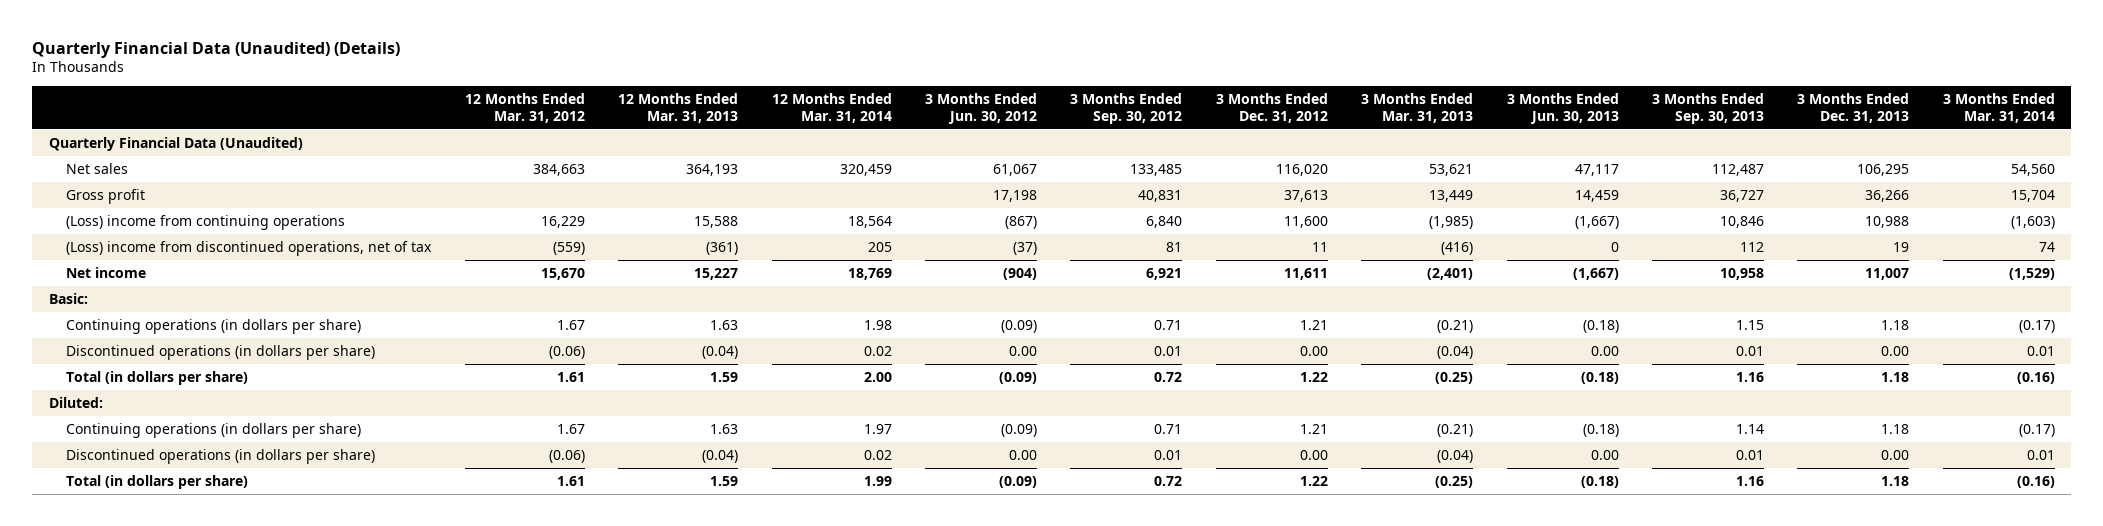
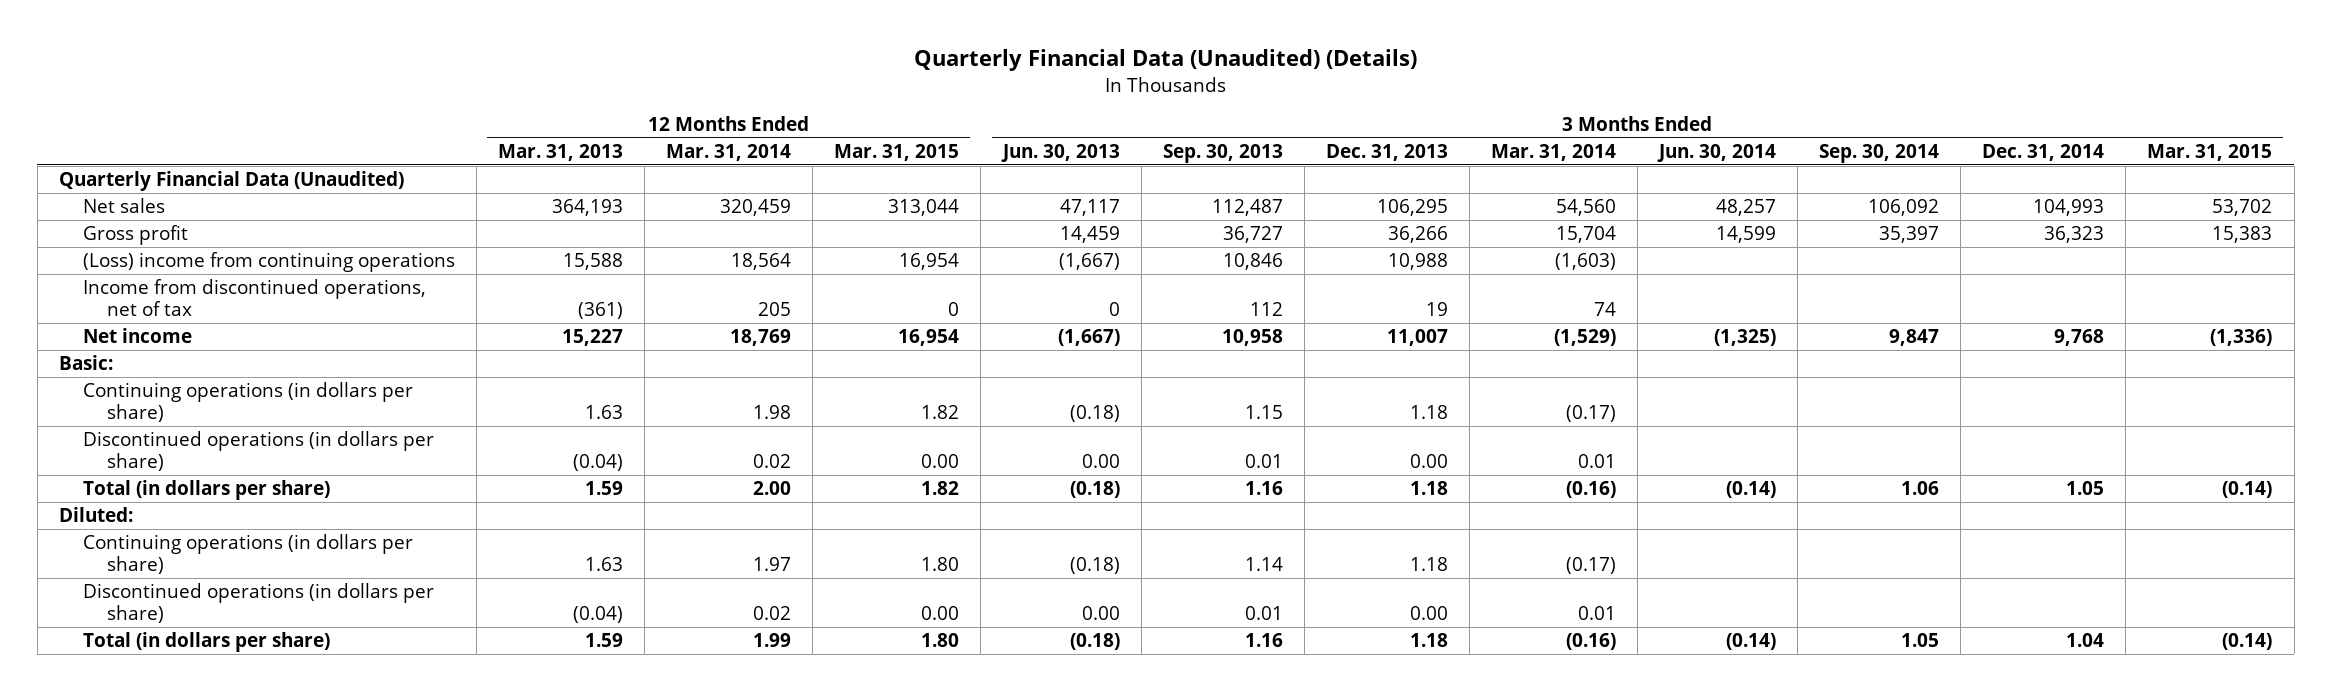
[464,93,585,123] 12 Months Ended Mar. 31, 2012 -> none
[925,93,1038,124] 3 Months Ended Jun. 30, 2012 -> none
[1070,93,1183,124] 3 Months Ended Sep. 30, 2012 -> none
[1215,93,1328,123] 3 Months Ended Dec. 31, 2012 -> none
[1361,93,1474,123] 3 Months Ended Mar. 31, 2013 -> none
none -> [834,143,960,161] Mar. 31, 2015
none -> [1657,143,1777,162] Jun. 30, 2014
none -> [1819,143,1940,163] Sep. 30, 2014
none -> [1982,143,2105,161] Dec. 31, 2014
none -> [2147,143,2273,161] Mar. 31, 2015
[66,241,433,257] (Loss) income from discontinued operations, net of tax -> [83,279,427,317] Income from discontinued operations, net of tax

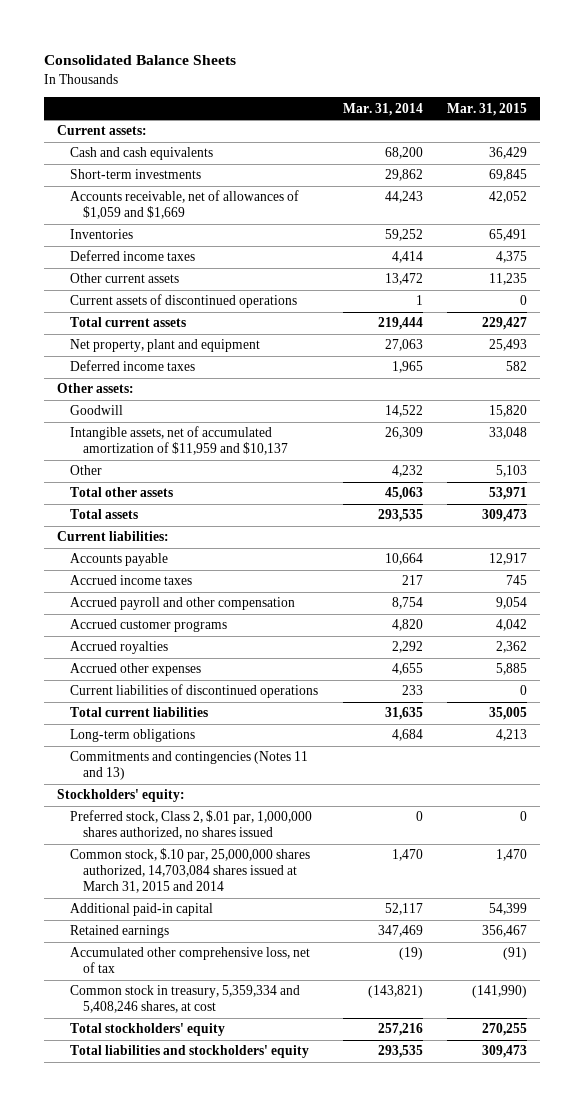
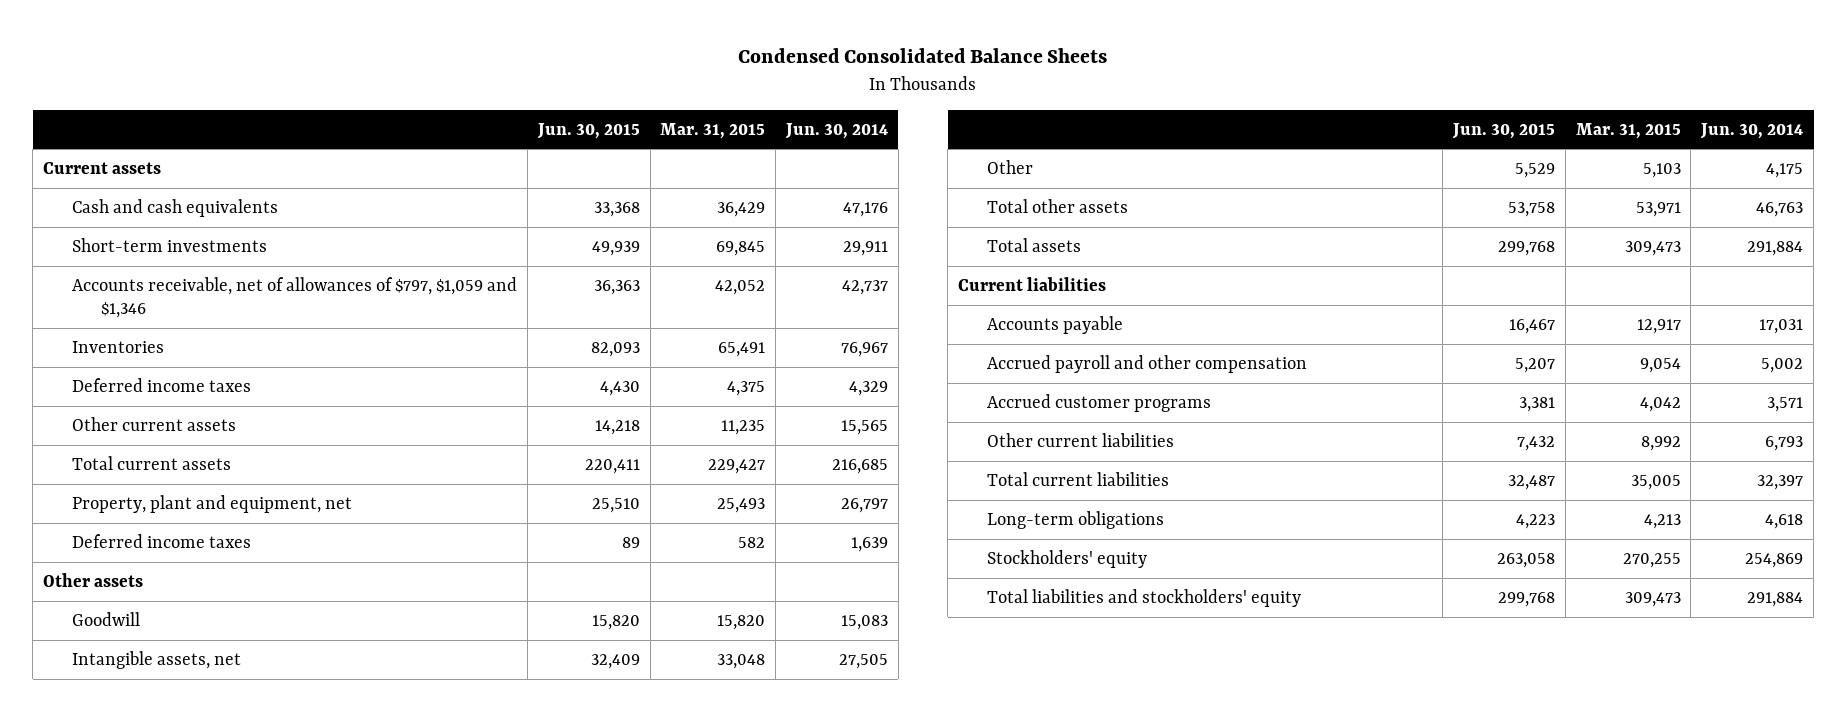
[44,55,237,66] Consolidated Balance Sheets -> [738,48,1108,64] Condensed Consolidated Balance Sheets
[342,102,423,116] Mar. 31, 2014 -> none
none -> [536,122,640,139] Jun. 30, 2015
none -> [785,122,889,139] Jun. 30, 2014
[56,125,147,136] Current assets: -> [42,162,161,175] Current assets
[69,190,299,220] Accounts receivable, net of allowances of $1,059 and $1,669 -> [72,277,518,319] Accounts receivable, net of allowances of $797, $1,059 and $1,346
[69,294,297,309] Current assets of discontinued operations -> none
[69,339,260,353] Net property, plant and equipment -> [72,495,353,514] Property, plant and equipment, net
[56,383,134,394] Other assets: -> [42,573,143,588] Other assets
[69,426,288,456] Intangible assets, net of accumulated amortization of $11,959 and $10,137 -> [72,651,242,670] Intangible assets, net
[56,531,169,542] Current liabilities: -> [958,277,1107,292] Current liabilities
[69,575,192,586] Accrued income taxes -> none
[69,641,168,655] Accrued royalties -> none
[69,663,201,677] Accrued other expenses -> none
[69,684,318,699] Current liabilities of discontinued operations -> none
none -> [987,433,1175,448] Other current liabilities
[69,751,308,781] Commitments and contingencies (Notes 11 and 13) -> none
[56,789,185,803] Stockholders' equity: -> none
[69,810,312,840] Preferred stock, Class 2, $.01 par, 1,000,000 shares authorized, no shares issued -> none
[69,848,310,893] Common stock, $.10 par, 25,000,000 shares authorized, 14,703,084 shares issued at March 31, 2015 and 2014 -> none
[69,903,213,917] Additional paid-in capital -> none
[69,925,169,939] Retained earnings -> none
[69,947,310,974] Accumulated other comprehensive loss, net of tax -> none
[69,985,300,1014] Common stock in treasury, 5,359,334 and 5,408,246 shares, at cost -> none
[69,1023,225,1037] Total stockholders' equity -> [987,550,1148,569] Stockholders' equity

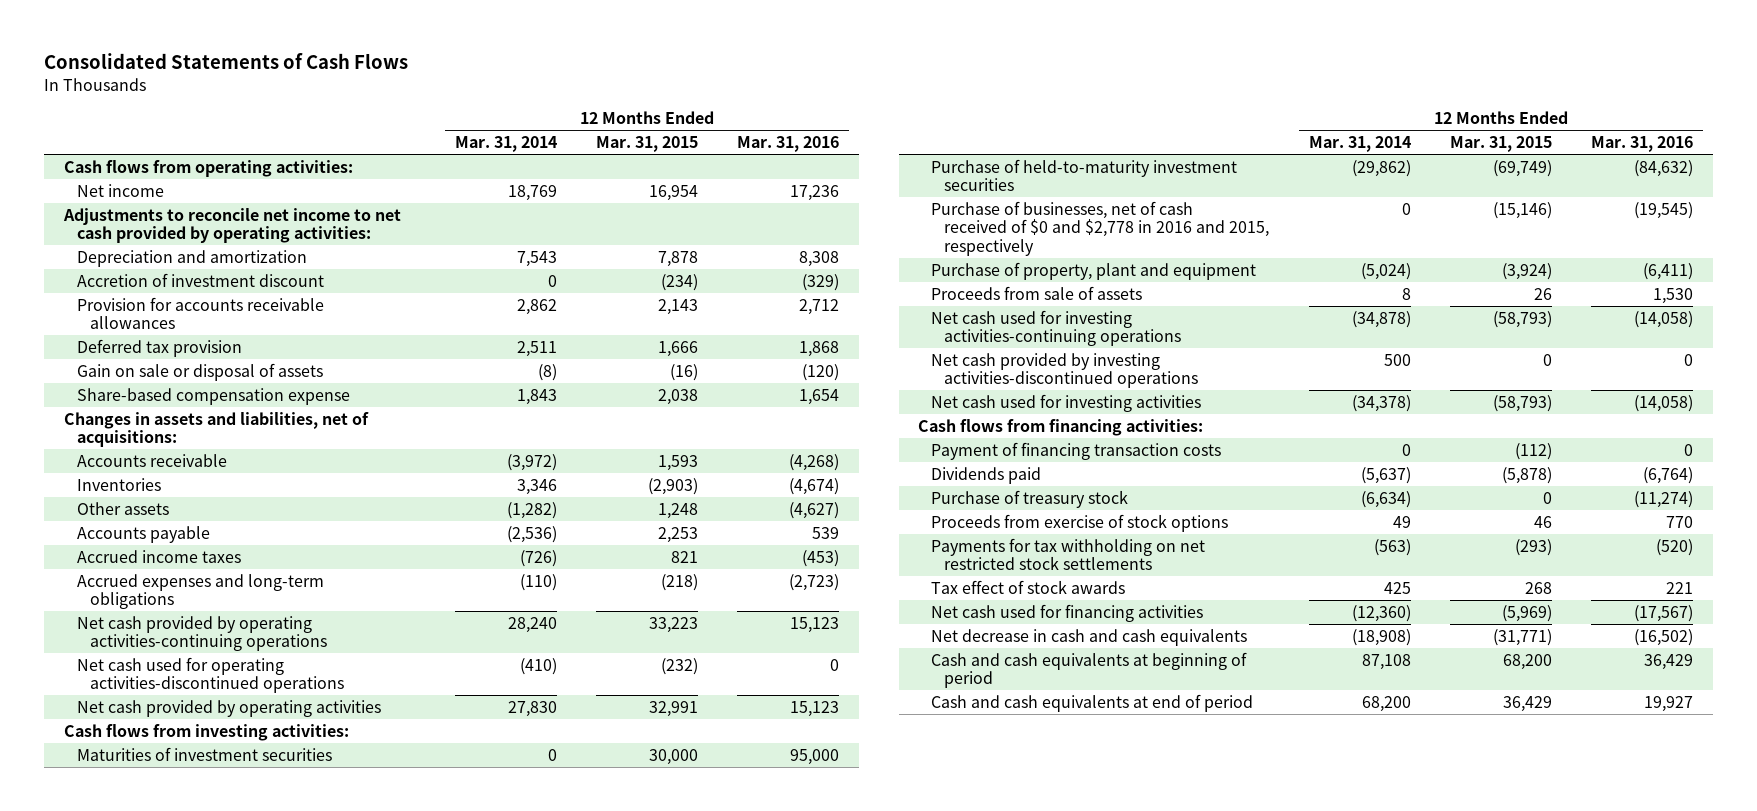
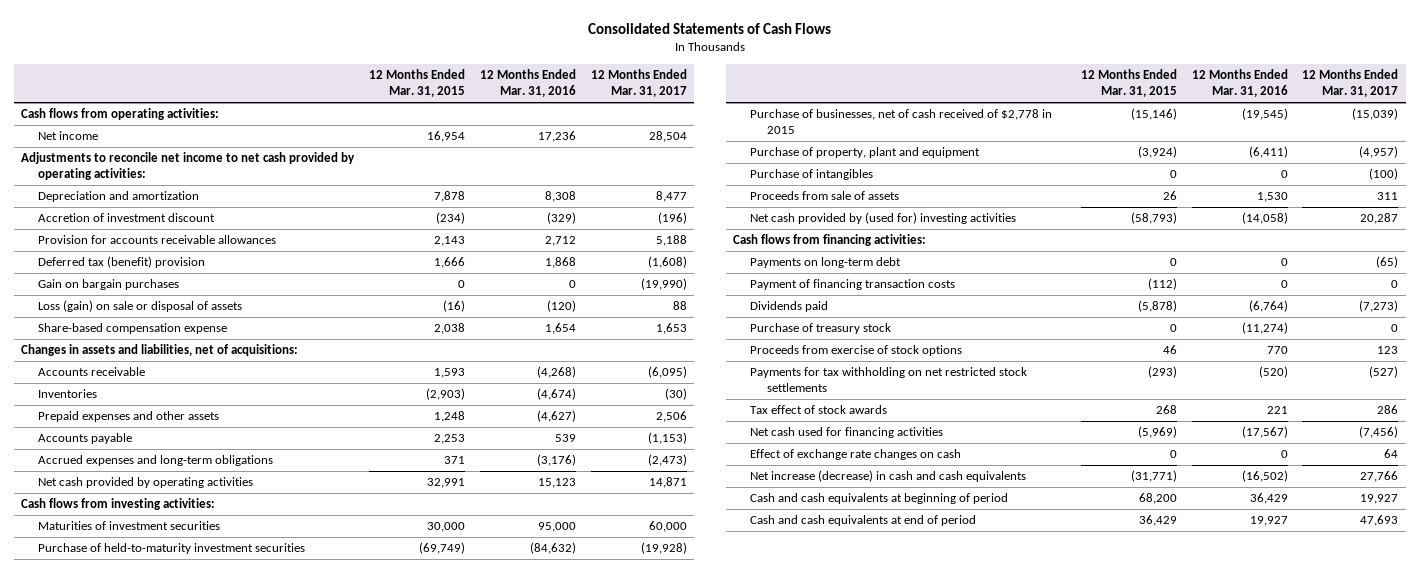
[454,136,557,153] Mar. 31, 2014 -> none
none -> [590,69,687,98] 12 Months Ended Mar. 31, 2017
[77,338,243,357] Deferred tax provision -> [38,256,206,269] Deferred tax (benefit) provision
none -> [38,279,180,291] Gain on bargain purchases
[77,362,324,381] Gain on sale or disposal of assets -> [38,300,243,313] Loss (gain) on sale or disposal of assets
[77,501,170,515] Other assets -> [38,411,220,423] Prepaid expenses and other assets
[77,549,242,563] Accrued income taxes -> none
[77,615,328,652] Net cash provided by operating activities-continuing operations -> none
[77,656,345,694] Net cash used for operating activities-discontinued operations -> none
[660,573,698,591] (218) -> [444,456,466,465] 371
[789,573,840,591] (2,723) -> [536,454,576,467] (3,176)
[931,200,1270,256] Purchase of businesses, net of cash received of $0 and $2,778 in 2016 and 2015, respectively -> [750,109,1053,135] Purchase of businesses, net of cash received of $2,778 in 2015
none -> [750,169,874,181] Purchase of intangibles
[931,309,1182,347] Net cash used for investing activities-continuing operations -> none
[931,352,1199,389] Net cash provided by investing activities-discontinued operations -> none
[931,393,1202,412] Net cash used for investing activities -> [750,212,1017,225] Net cash provided by (used for) investing activities
none -> [750,257,902,269] Payments on long-term debt
none -> [750,449,962,461] Effect of exchange rate changes on cash
[931,628,1248,646] Net decrease in cash and cash equivalents -> [750,470,1027,483] Net increase (decrease) in cash and cash equivalents

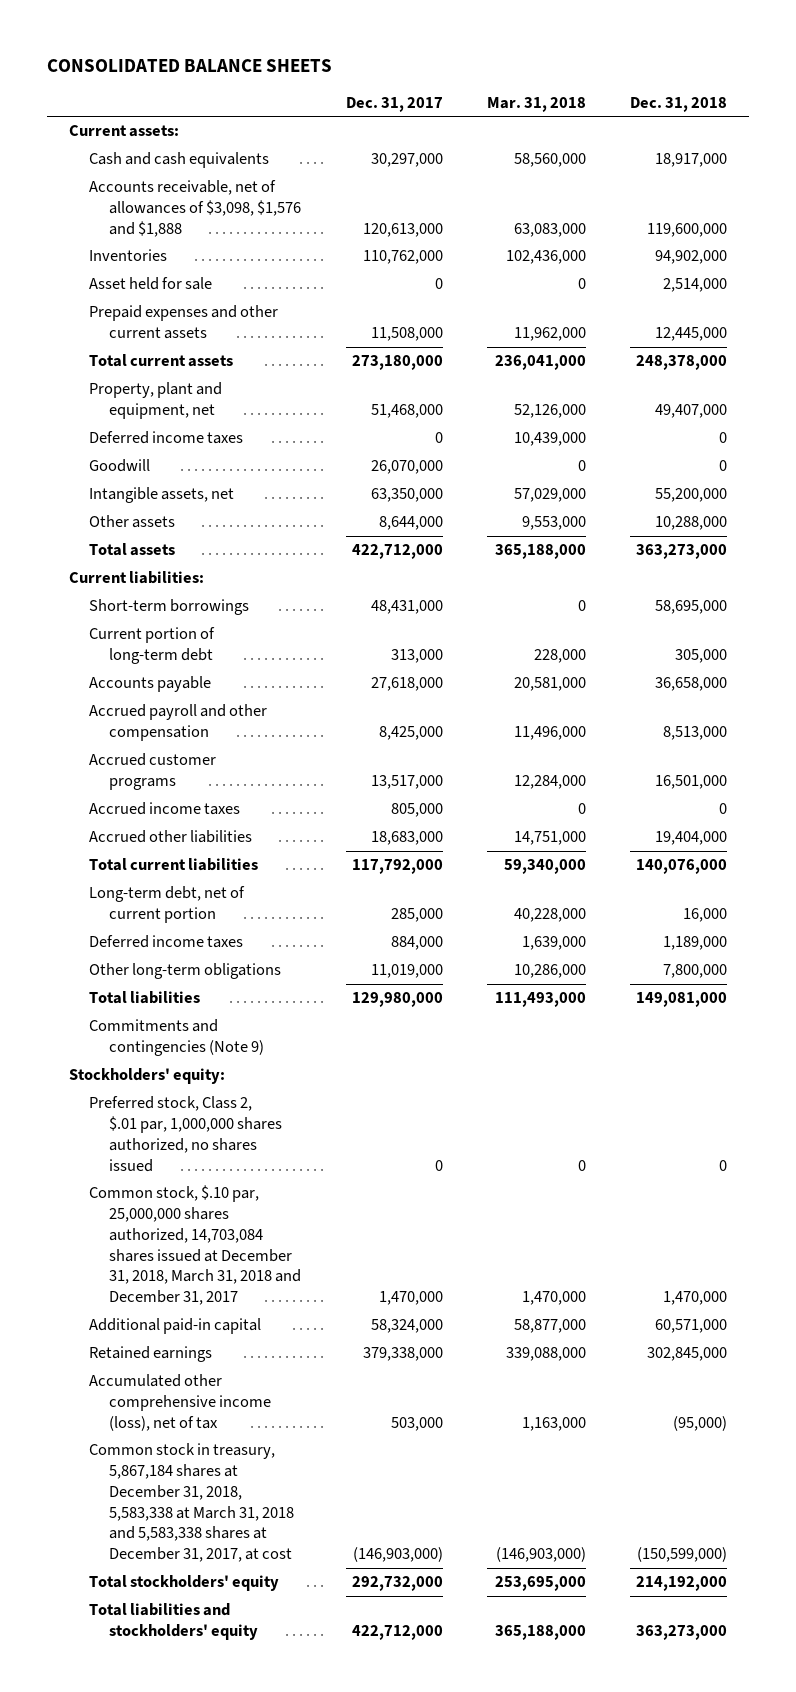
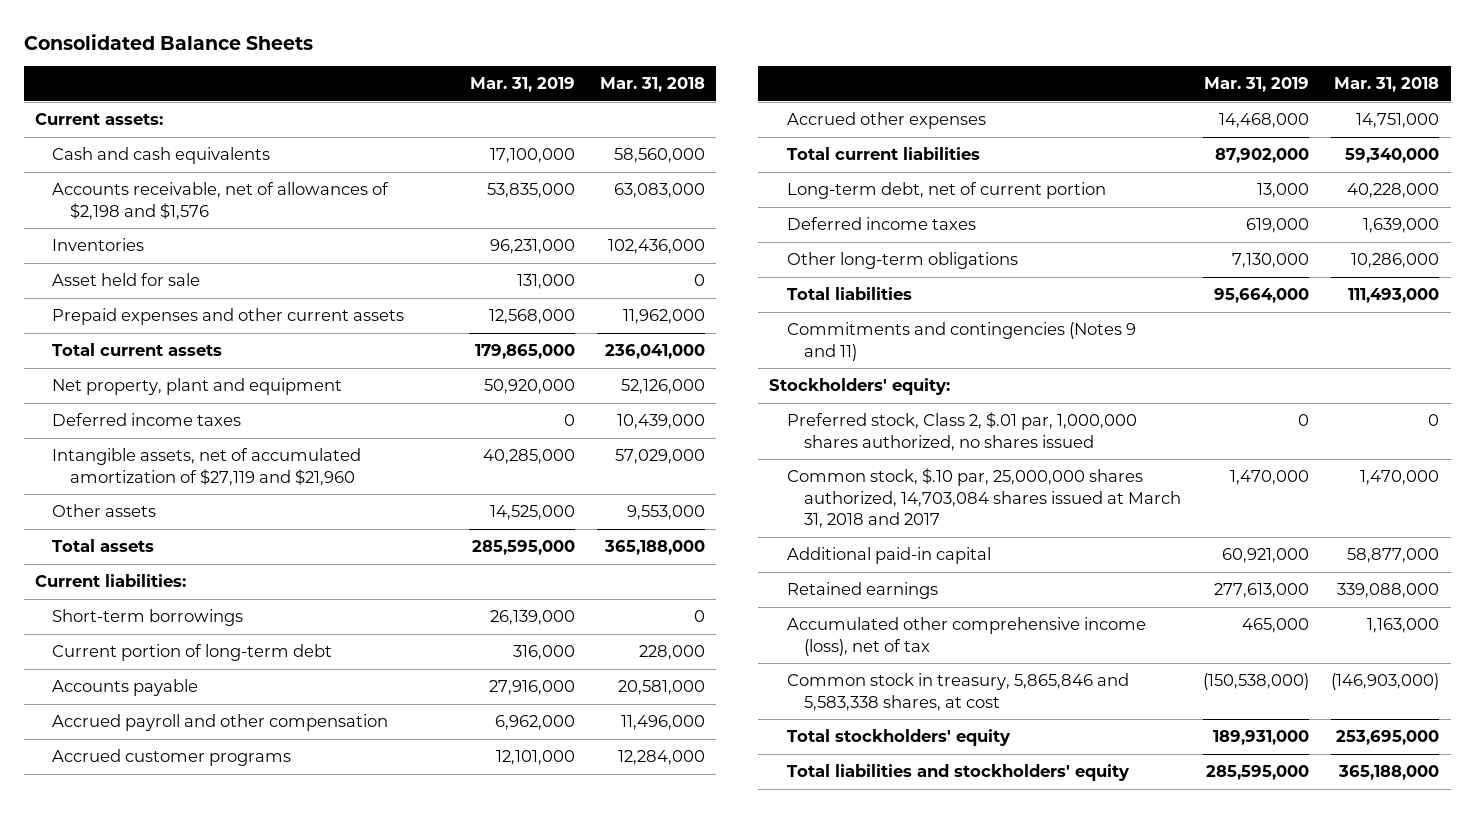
[47,59,333,73] CONSOLIDATED BALANCE SHEETS -> [23,33,313,50] Consolidated Balance Sheets
[345,97,443,113] Dec. 31, 2017 -> none
[630,97,728,113] Dec. 31, 2018 -> none
none -> [470,77,576,93] Mar. 31, 2019
[89,180,302,237] Accounts receivable, net of allowances of $3,098, $1,576 and $1,888 -> [52,182,390,220] Accounts receivable, net of allowances of $2,198 and $1,576
[89,382,223,420] Property, plant and equipment, net -> [52,378,343,396] Net property, plant and equipment
[89,459,151,473] Goodwill -> none
[89,487,235,504] Intangible assets, net -> [52,448,362,486] Intangible assets, net of accumulated amortization of $27,119 and $21,960
[89,802,241,816] Accrued income taxes -> none
[89,830,253,844] Accrued other liabilities -> [786,112,986,130] Accrued other expenses
[89,1019,265,1057] Commitments and contingencies (Note 9) -> [786,322,1136,361] Commitments and contingencies (Notes 9 and 11)
[89,1185,302,1306] Common stock, $.10 par, 25,000,000 shares authorized, 14,703,084 shares issued at December 31, 2018, March 31, 2018 and December 31, 2017 -> [786,468,1181,529] Common stock, $.10 par, 25,000,000 shares authorized, 14,703,084 shares issued at March 31, 2018 and 2017
[89,1443,295,1563] Common stock in treasury, 5,867,184 shares at December 31, 2018, 5,583,338 at March 31, 2018 and 5,583,338 shares at December 31, 2017, at cost -> [786,673,1129,711] Common stock in treasury, 5,865,846 and 5,583,338 shares, at cost

